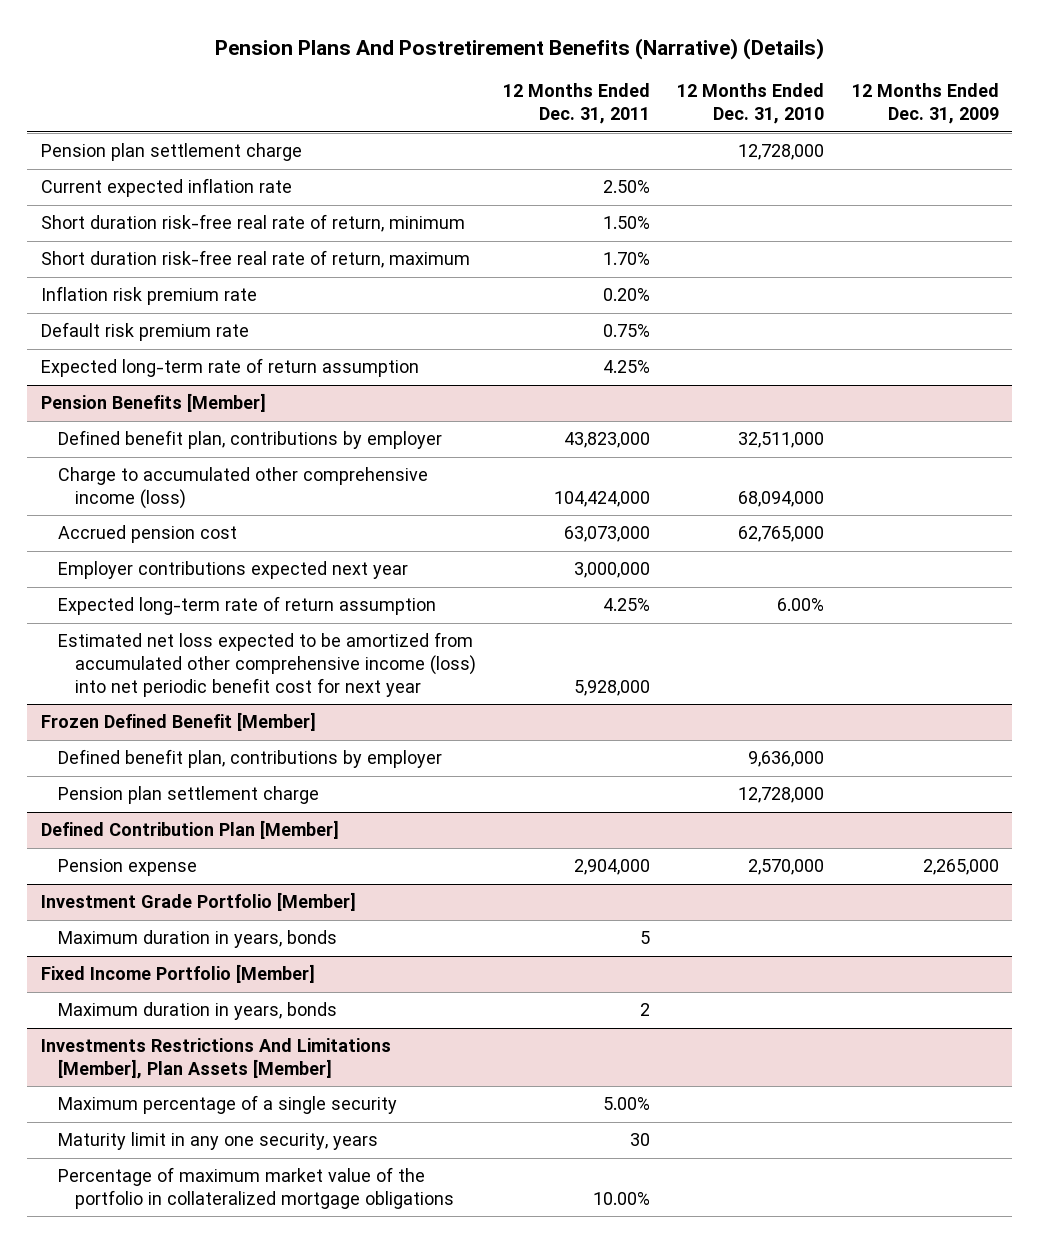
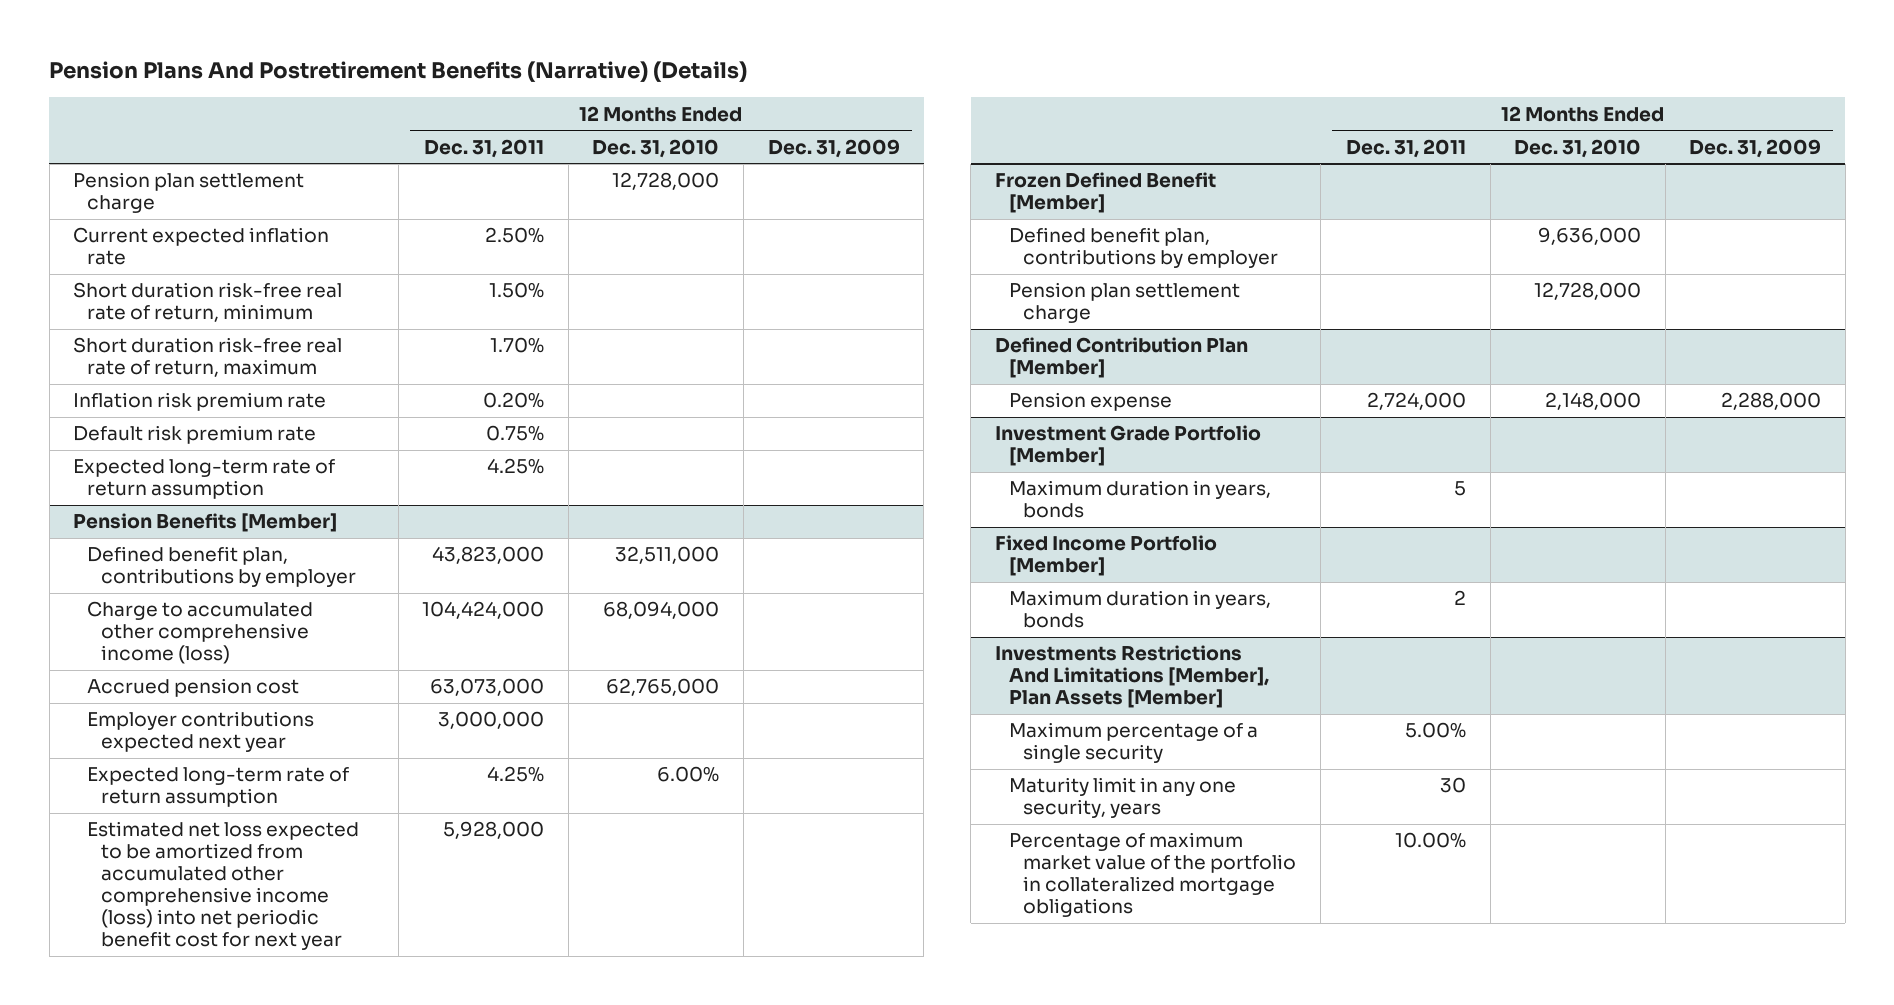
[573,859,650,876] 2,904,000 -> [1367,392,1467,411] 2,724,000
[748,859,825,876] 2,570,000 -> [1545,392,1642,411] 2,148,000
[922,859,999,876] 2,265,000 -> [1721,392,1822,411] 2,288,000

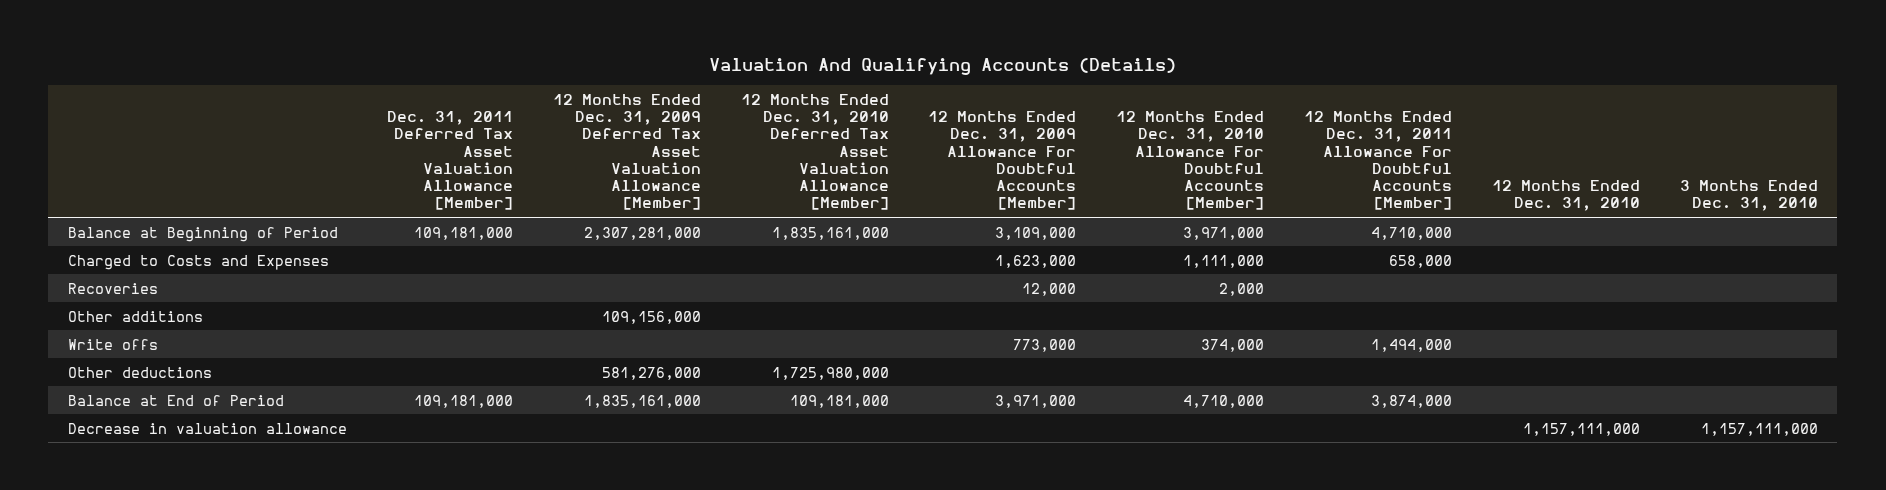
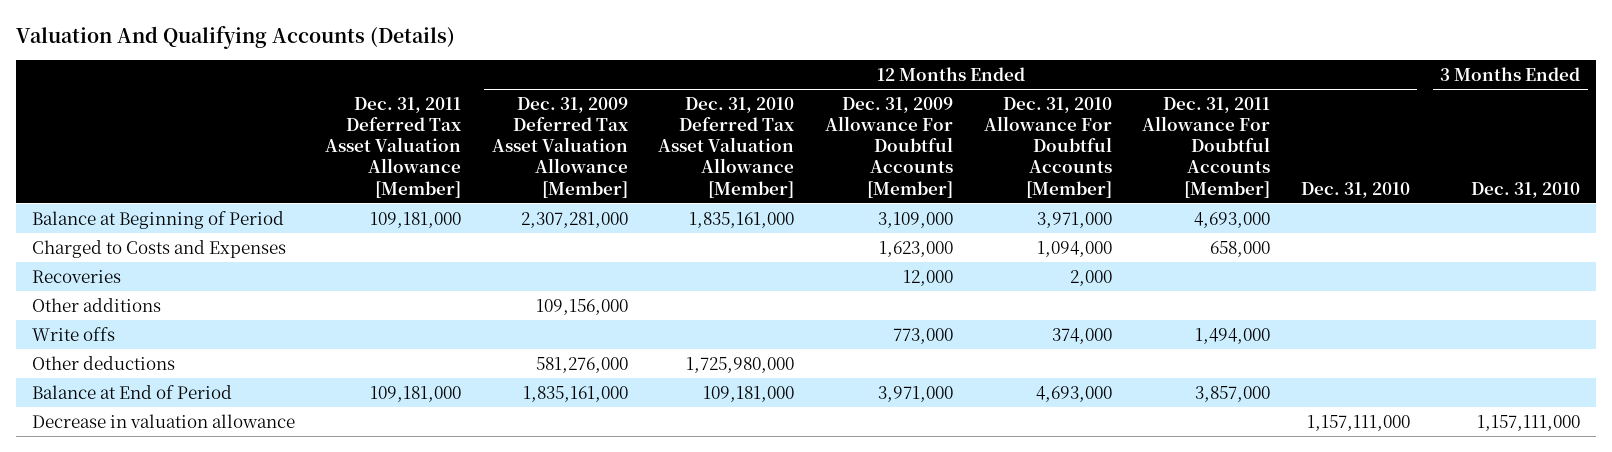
[1370,226,1452,240] 4,710,000 -> [1194,211,1271,228] 4,693,000
[1183,254,1265,268] 1,111,000 -> [1036,240,1112,257] 1,094,000
[1183,394,1265,408] 4,710,000 -> [1035,385,1112,402] 4,693,000
[1370,394,1452,408] 3,874,000 -> [1195,385,1271,402] 3,857,000

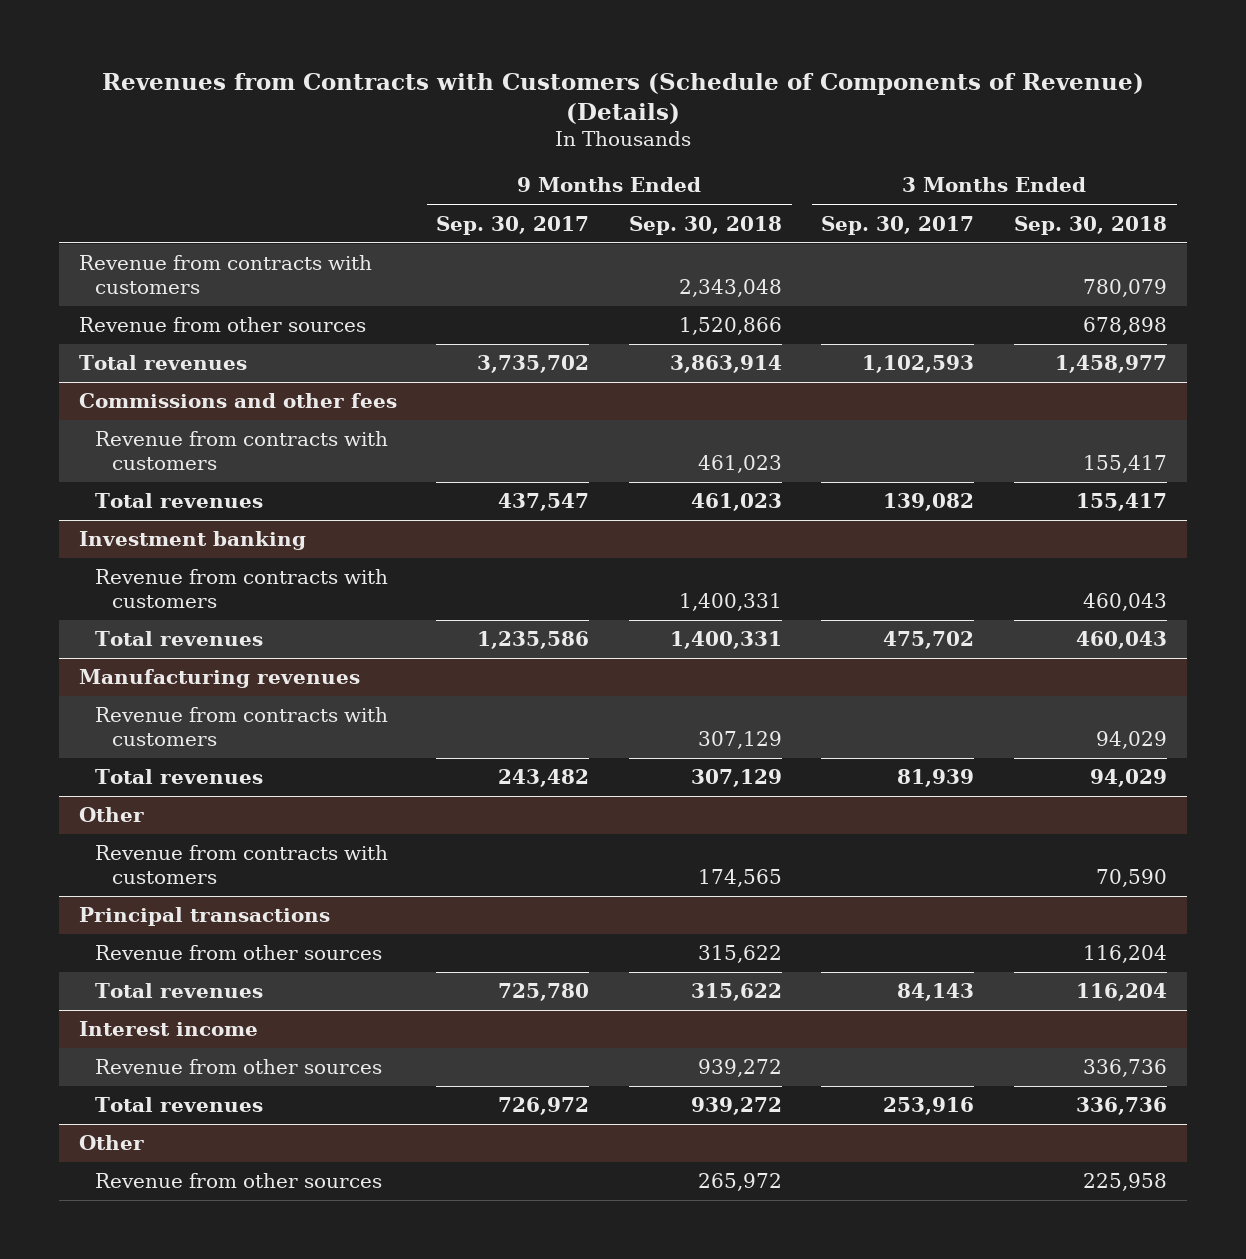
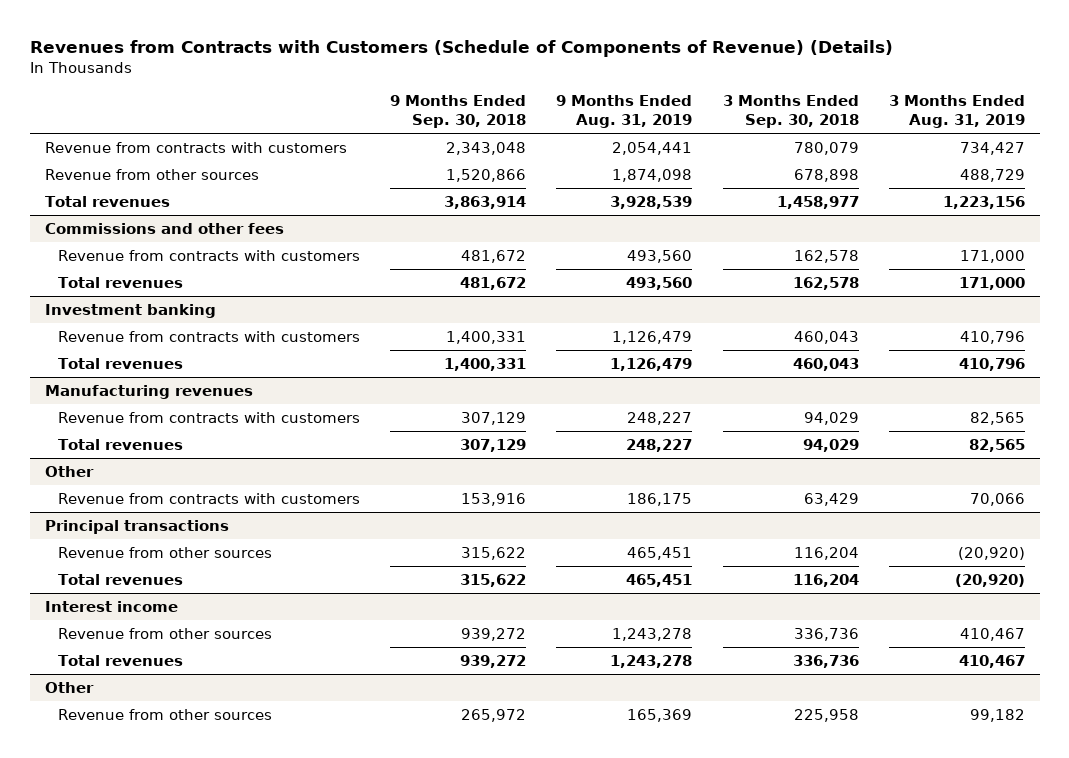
[436,215,590,235] Sep. 30, 2017 -> none
[821,215,975,235] Sep. 30, 2017 -> none
none -> [556,95,693,129] 9 Months Ended Aug. 31, 2019
none -> [888,95,1025,129] 3 Months Ended Aug. 31, 2019
[697,454,782,473] 461,023 -> [461,249,527,263] 481,672
[1083,454,1168,473] 155,417 -> [793,249,859,263] 162,578
[690,493,782,512] 461,023 -> [460,276,527,290] 481,672
[1076,493,1168,512] 155,417 -> [792,276,859,290] 162,578
[697,868,782,887] 174,565 -> [461,492,527,506] 153,916
[1096,868,1168,887] 70,590 -> [803,492,859,506] 63,429

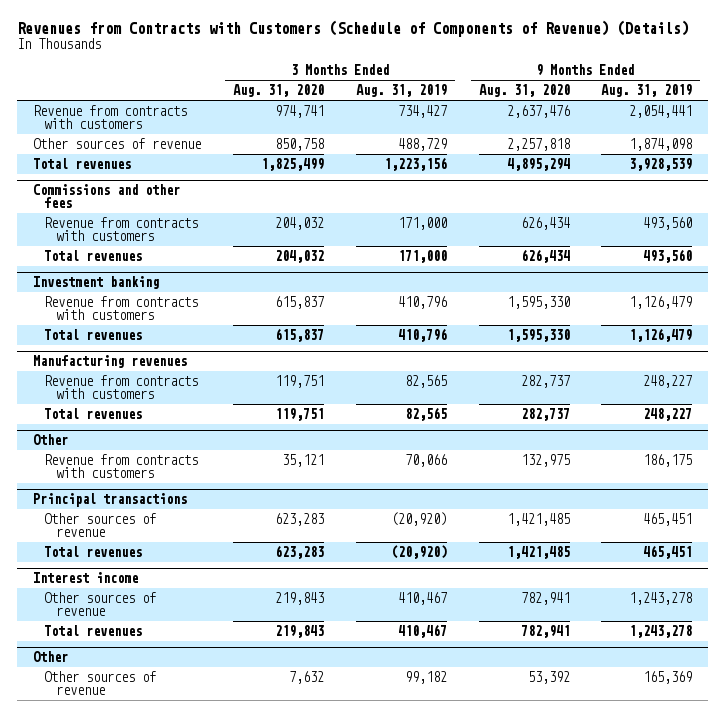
[390,95,527,129] 9 Months Ended Sep. 30, 2018 -> none
[722,95,859,129] 3 Months Ended Sep. 30, 2018 -> none
none -> [232,84,324,98] Aug. 31, 2020
none -> [478,84,570,98] Aug. 31, 2020
[44,168,259,180] Revenue from other sources -> [33,138,202,150] Other sources of revenue
[57,546,272,558] Revenue from other sources -> [44,513,157,537] Other sources of revenue
[57,627,272,639] Revenue from other sources -> [44,592,157,616] Other sources of revenue
[57,708,272,720] Revenue from other sources -> [44,671,157,695] Other sources of revenue

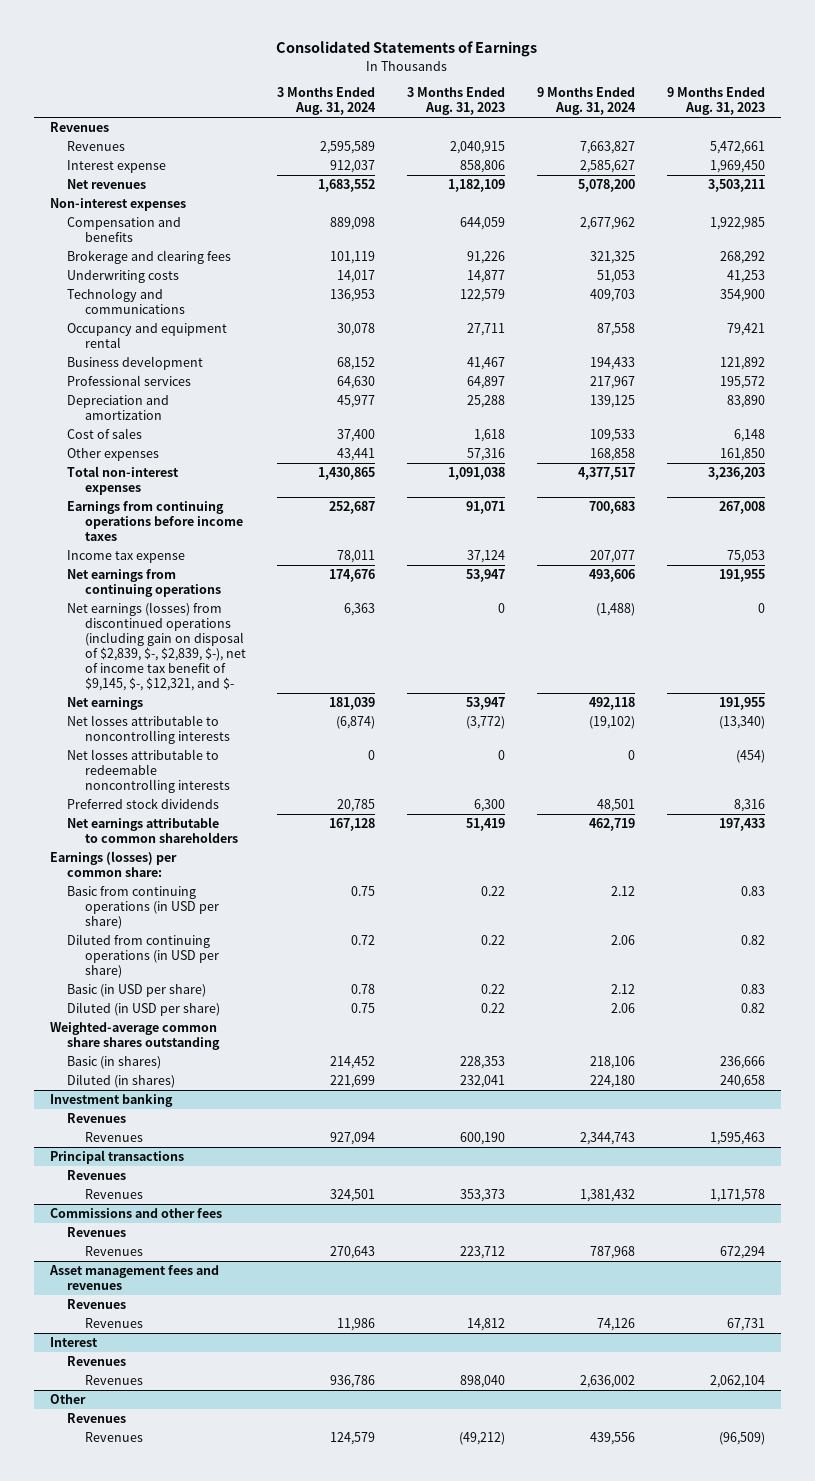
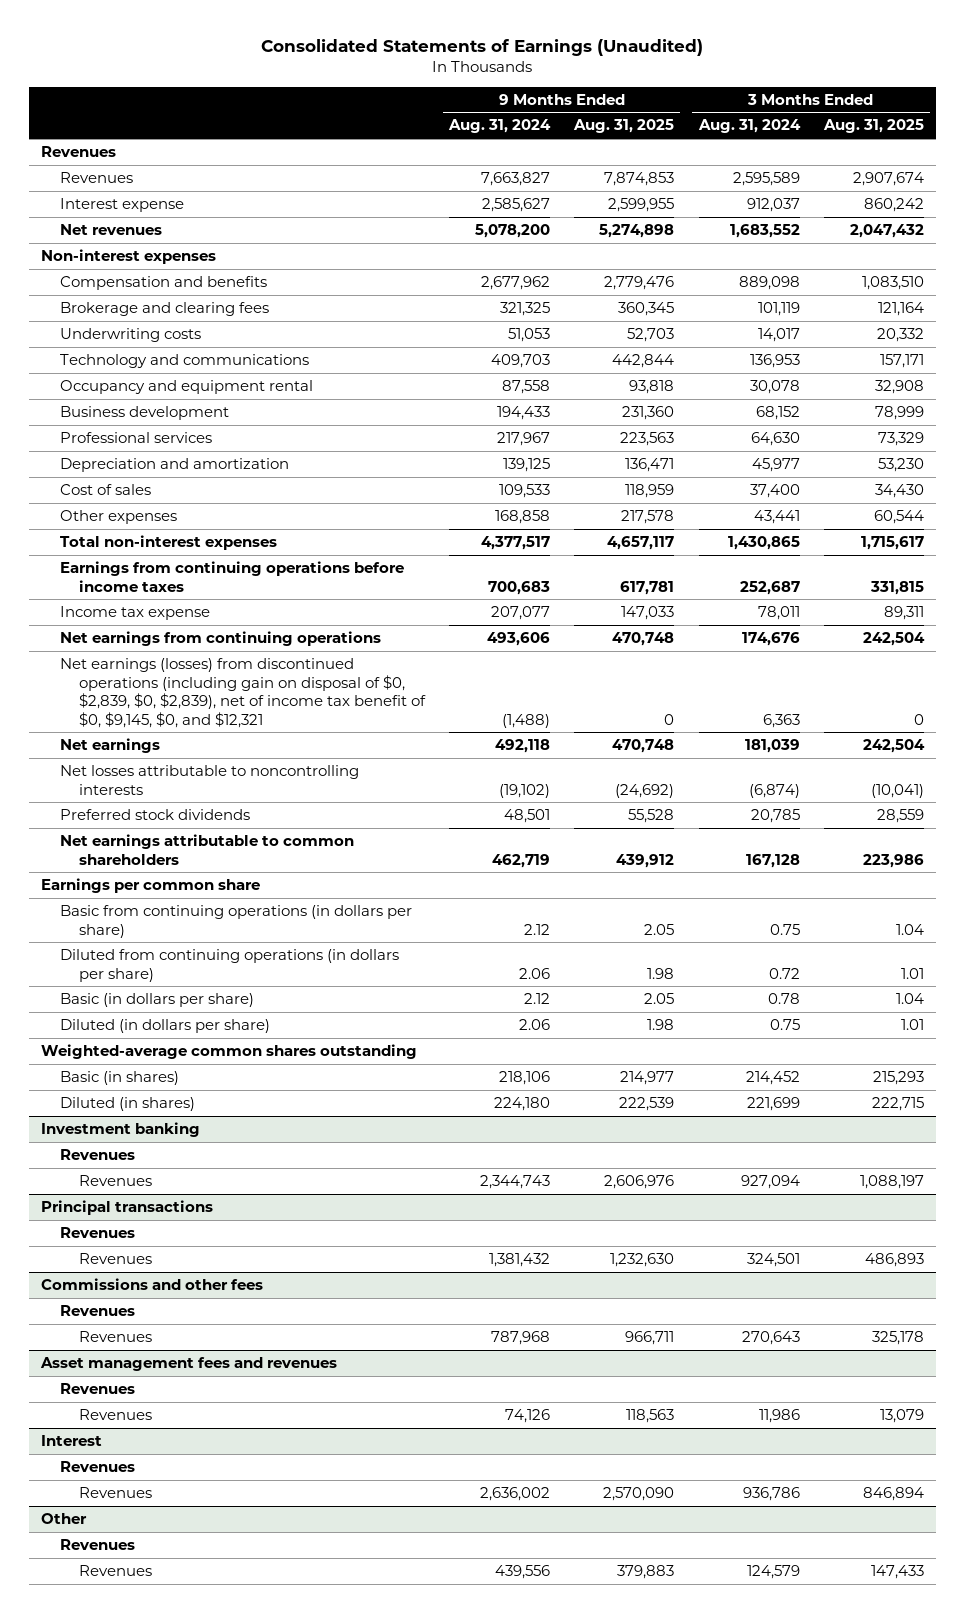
[276,41,538,58] Consolidated Statements of Earnings -> [261,38,704,56] Consolidated Statements of Earnings (Unaudited)
[407,87,506,116] 3 Months Ended Aug. 31, 2023 -> none
[667,87,766,116] 9 Months Ended Aug. 31, 2023 -> none
none -> [573,119,675,134] Aug. 31, 2025
none -> [822,119,924,134] Aug. 31, 2025
[67,602,246,692] Net earnings (losses) from discontinued operations (including gain on disposal of $2,839, $-, $2,839, $-), net of income tax benefit of $9,145, $-, $12,321, and $- -> [59,658,426,728] Net earnings (losses) from discontinued operations (including gain on disposal of $0, $2,839, $0, $2,839), net of income tax benefit of $0, $9,145, $0, and $12,321
[67,749,230,794] Net losses attributable to redeemable noncontrolling interests -> none
[49,851,177,878] Earnings (losses) per common share: -> [40,878,260,894] Earnings per common share
[67,886,219,930] Basic from continuing operations (in USD per share) -> [59,905,412,938] Basic from continuing operations (in dollars per share)
[67,934,219,979] Diluted from continuing operations (in USD per share) -> [59,949,399,982] Diluted from continuing operations (in dollars per share)
[67,984,207,998] Basic (in USD per share) -> [59,993,254,1008] Basic (in dollars per share)
[67,1002,221,1017] Diluted (in USD per share) -> [59,1019,270,1034] Diluted (in dollars per share)
[49,1022,221,1051] Weighted-average common share shares outstanding -> [40,1044,417,1060] Weighted-average common shares outstanding

